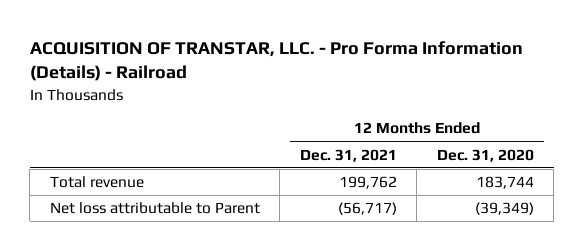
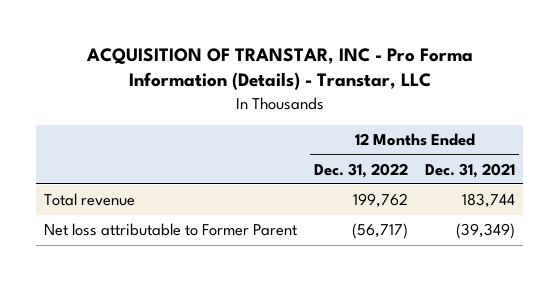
[29,41,523,82] ACQUISITION OF TRANSTAR, LLC. - Pro Forma Information (Details) - Railroad -> [85,47,473,91] ACQUISITION OF TRANSTAR, INC - Pro Forma Information (Details) - Transtar, LLC
[436,148,534,162] Dec. 31, 2020 -> none
none -> [314,162,409,178] Dec. 31, 2022
[338,176,397,190] 199,762 -> [461,193,515,209] 183,744
[49,202,260,215] Net loss attributable to Parent -> [44,223,298,237] Net loss attributable to Former Parent
[337,202,397,216] (56,717) -> [455,223,515,240] (39,349)

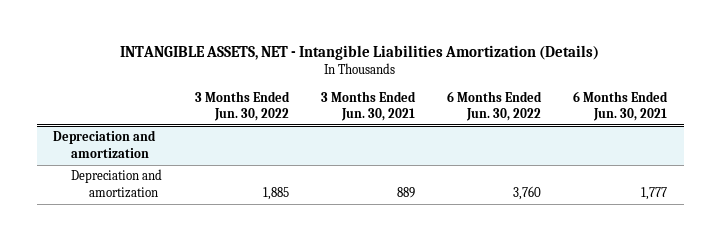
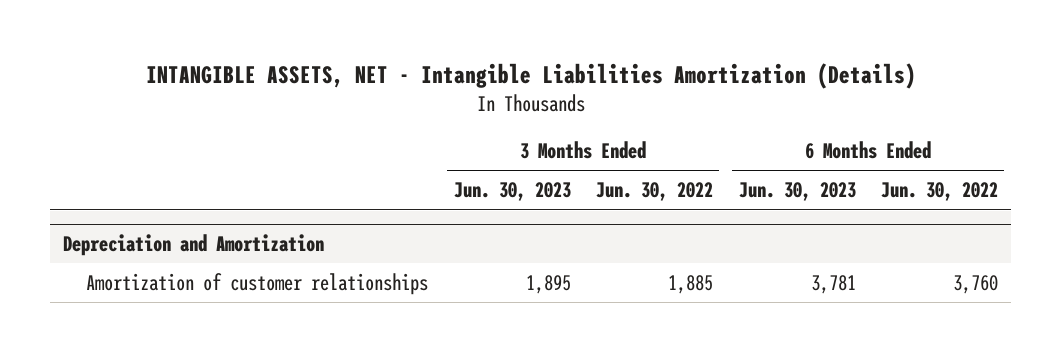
[320,90,416,122] 3 Months Ended Jun. 30, 2021 -> none
[573,90,669,122] 6 Months Ended Jun. 30, 2021 -> none
none -> [453,182,571,202] Jun. 30, 2023
none -> [738,182,856,202] Jun. 30, 2023
[53,130,157,158] Depreciation and amortization -> [63,233,325,256] Depreciation and Amortization
[71,169,163,198] Depreciation and amortization -> [86,272,429,295] Amortization of customer relationships

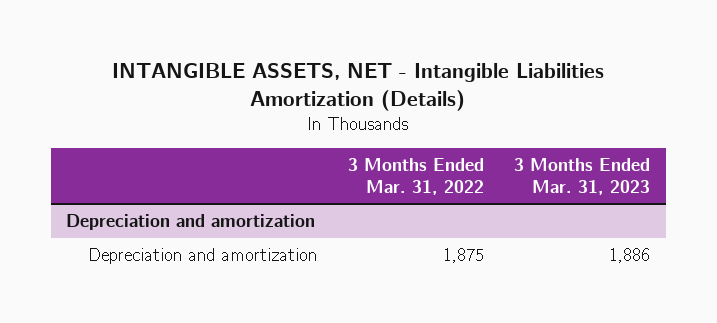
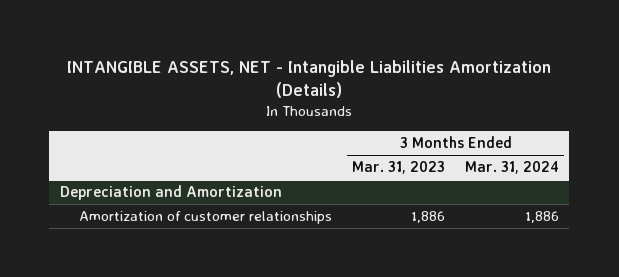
[347,157,484,195] 3 Months Ended Mar. 31, 2022 -> none
none -> [465,161,560,175] Mar. 31, 2024
[66,214,316,231] Depreciation and amortization -> [59,185,282,201] Depreciation and Amortization
[87,248,317,265] Depreciation and amortization -> [78,211,332,225] Amortization of customer relationships

